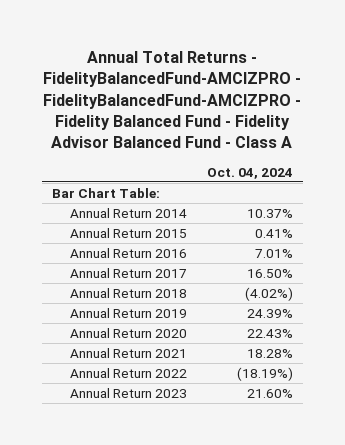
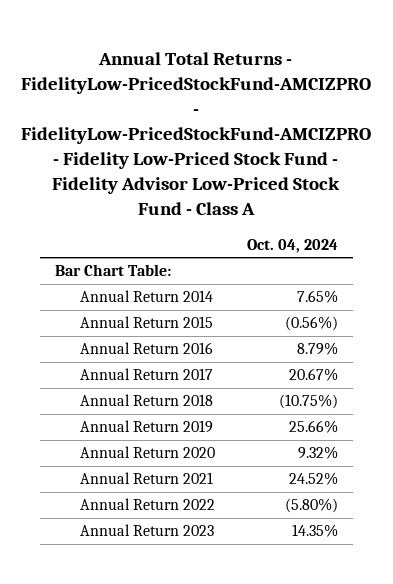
[43,50,302,149] Annual Total Returns - FidelityBalancedFund-AMCIZPRO - FidelityBalancedFund-AMCIZPRO - Fidelity Balanced Fund - Fidelity Advisor Balanced Fund - Class A -> [21,51,372,216] Annual Total Returns - FidelityLow-PricedStockFund-AMCIZPRO - FidelityLow-PricedStockFund-AMCIZPRO - Fidelity Low-Priced Stock Fund - Fidelity Advisor Low-Priced Stock Fund - Class A
[247,208,294,218] 10.37% -> [296,290,338,304] 7.65%
[255,228,294,238] 0.41% -> [284,316,338,332] (0.56%)
[255,248,294,258] 7.01% -> [296,342,338,356] 8.79%
[247,268,294,278] 16.50% -> [288,368,338,382] 20.67%
[245,286,294,301] (4.02%) -> [278,394,338,410] (10.75%)
[247,308,294,318] 24.39% -> [288,420,338,434] 25.66%
[247,328,294,338] 22.43% -> [297,446,338,460] 9.32%
[247,348,294,358] 18.28% -> [288,472,338,486] 24.52%
[237,366,294,381] (18.19%) -> [284,498,338,514] (5.80%)
[247,388,294,398] 21.60% -> [291,524,338,538] 14.35%

